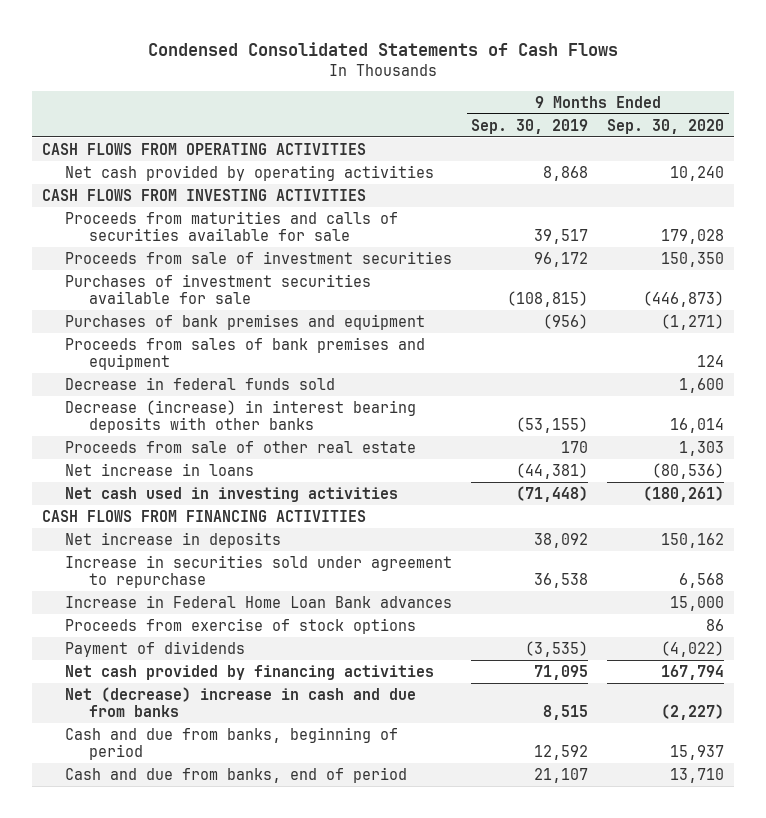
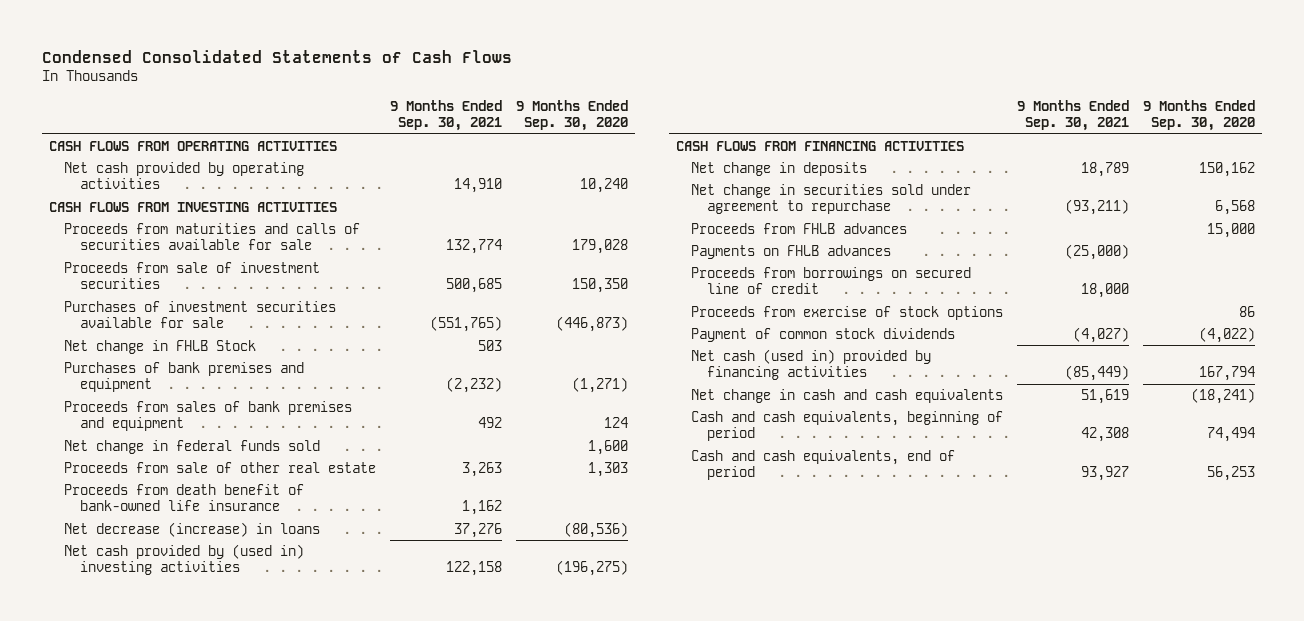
[471,118,589,134] Sep. 30, 2019 -> none
none -> [390,99,503,132] 9 Months Ended Sep. 30, 2021
none -> [64,339,257,354] Net change in FHLB Stock
[65,399,417,434] Decrease (increase) in interest bearing deposits with other banks -> none
[65,376,336,390] Decrease in federal funds sold -> [64,439,321,454] Net change in federal funds sold
none -> [64,483,305,512] Proceeds from death benefit of bank-owned life insurance
[65,462,255,476] Net increase in loans -> [64,521,321,537] Net decrease (increase) in loans
[65,486,399,502] Net cash used in investing activities -> [64,543,305,576] Net cash provided by (used in) investing activities
[643,485,725,502] (180,261) -> [555,560,628,577] (196,275)
[65,594,453,608] Increase in Federal Home Loan Bank advances -> none
[65,531,282,548] Net increase in deposits -> [691,161,868,176] Net change in deposits
[65,554,453,589] Increase in securities sold under agreement to repurchase -> [691,183,972,215] Net change in securities sold under agreement to repurchase
none -> [691,222,908,234] Proceeds from FHLB advances
none -> [691,244,892,259] Payments on FHLB advances
none -> [691,266,972,295] Proceeds from borrowings on secured line of credit
[65,640,246,657] Payment of dividends -> [691,327,956,342] Payment of common stock dividends
[65,664,435,680] Net cash provided by financing activities -> [691,348,932,381] Net cash (used in) provided by financing activities
[65,686,417,718] Net (decrease) increase in cash and due from banks -> [691,388,1004,403] Net change in cash and cash equivalents
[661,704,725,721] (2,227) -> [1191,387,1256,404] (18,241)
[65,726,399,761] Cash and due from banks, beginning of period -> [691,410,1004,442] Cash and cash equivalents, beginning of period
[670,745,725,761] 15,937 -> [1207,427,1256,443] 74,494
[65,766,408,783] Cash and due from banks, end of period -> [691,449,956,481] Cash and cash equivalents, end of period
[670,767,725,783] 13,710 -> [1207,466,1256,482] 56,253

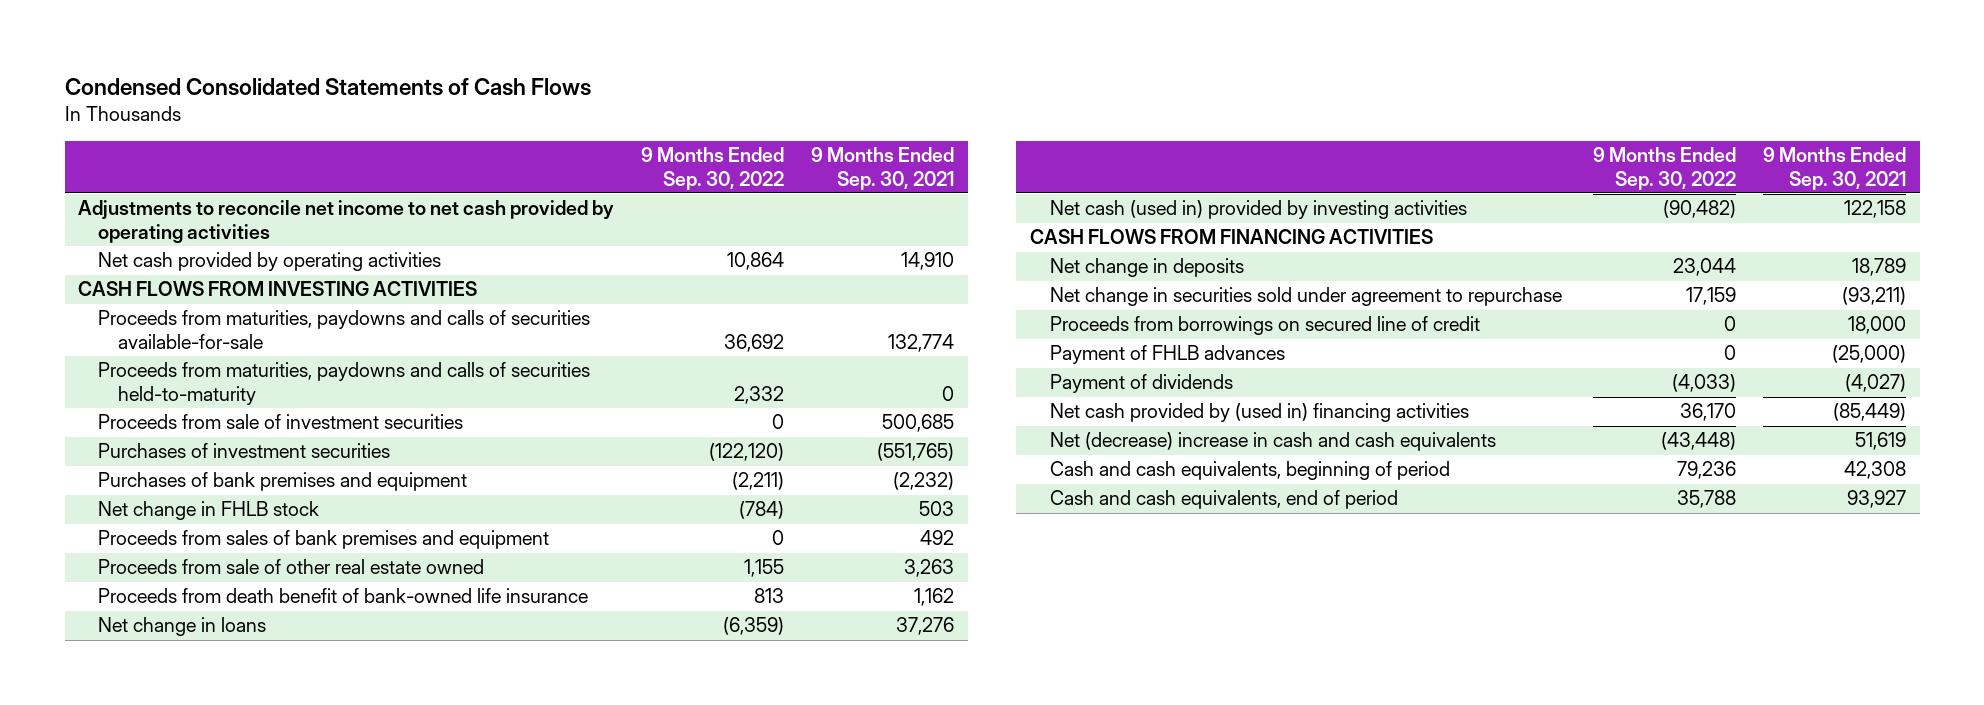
[515,99,628,132] 9 Months Ended Sep. 30, 2020 -> none
none -> [641,147,785,190] 9 Months Ended Sep. 30, 2022
[48,140,337,151] CASH FLOWS FROM OPERATING ACTIVITIES -> none
none -> [78,200,615,244] Adjustments to reconcile net income to net cash provided by operating activities
[64,222,361,251] Proceeds from maturities and calls of securities available for sale -> [97,310,590,350] Proceeds from maturities, paydowns and calls of securities available-for-sale
none -> [97,362,590,406] Proceeds from maturities, paydowns and calls of securities held-to-maturity
[64,339,257,354] Net change in FHLB Stock -> none
[64,300,337,329] Purchases of investment securities available for sale -> [97,443,390,459] Purchases of investment securities
none -> [97,501,319,521] Net change in FHLB stock
[64,439,321,454] Net change in federal funds sold -> none
[64,461,377,473] Proceeds from sale of other real estate -> [97,559,484,575] Proceeds from sale of other real estate owned
[64,521,321,537] Net decrease (increase) in loans -> [97,617,266,637] Net change in loans
[64,543,305,576] Net cash provided by (used in) investing activities -> [1049,200,1467,220] Net cash (used in) provided by investing activities
[691,222,908,234] Proceeds from FHLB advances -> none
[691,244,892,259] Payments on FHLB advances -> none
[691,305,1004,320] Proceeds from exercise of stock options -> none
none -> [1049,345,1285,365] Payment of FHLB advances
[691,327,956,342] Payment of common stock dividends -> [1049,374,1233,394] Payment of dividends
[691,348,932,381] Net cash (used in) provided by financing activities -> [1049,403,1469,423] Net cash provided by (used in) financing activities
[691,388,1004,403] Net change in cash and cash equivalents -> [1049,432,1496,452] Net (decrease) increase in cash and cash equivalents

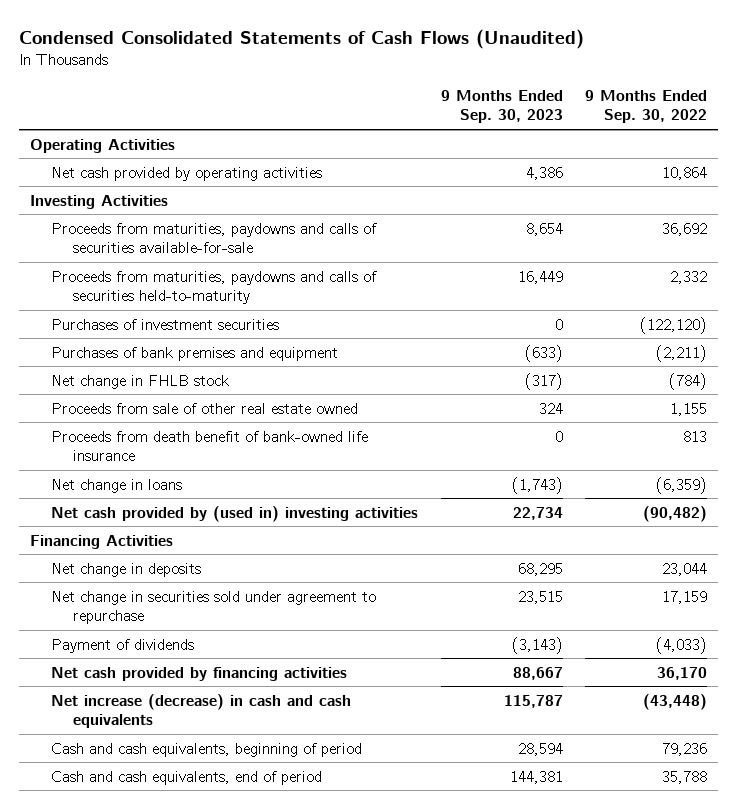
[64,77,591,96] Condensed Consolidated Statements of Cash Flows -> [18,28,584,49] Condensed Consolidated Statements of Cash Flows (Unaudited)
[811,147,955,190] 9 Months Ended Sep. 30, 2021 -> none
none -> [440,89,563,124] 9 Months Ended Sep. 30, 2023
[78,200,615,244] Adjustments to reconcile net income to net cash provided by operating activities -> none
none -> [30,138,176,153] Operating Activities
[78,281,478,297] CASH FLOWS FROM INVESTING ACTIVITIES -> [30,194,169,209] Investing Activities
[97,414,463,430] Proceeds from sale of investment securities -> none
[97,530,549,550] Proceeds from sales of bank premises and equipment -> none
[1049,200,1467,220] Net cash (used in) provided by investing activities -> [51,505,419,522] Net cash provided by (used in) investing activities
[1029,229,1433,245] CASH FLOWS FROM FINANCING ACTIVITIES -> [30,534,174,549] Financing Activities
[1049,316,1480,336] Proceeds from borrowings on secured line of credit -> none
[1049,345,1285,365] Payment of FHLB advances -> none
[1049,403,1469,423] Net cash provided by (used in) financing activities -> [51,666,348,681] Net cash provided by financing activities
[1049,432,1496,452] Net (decrease) increase in cash and cash equivalents -> [51,693,352,729] Net increase (decrease) in cash and cash equivalents

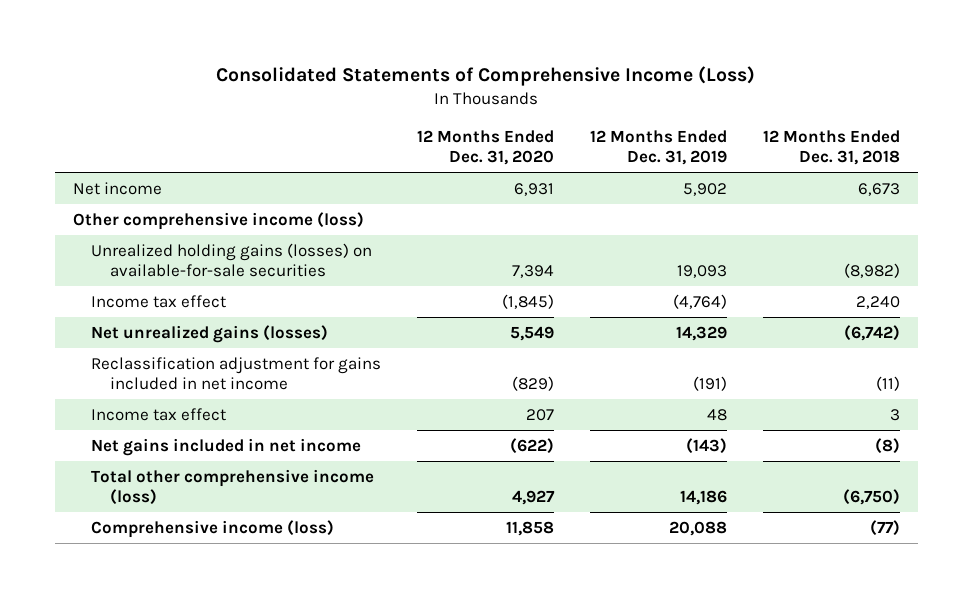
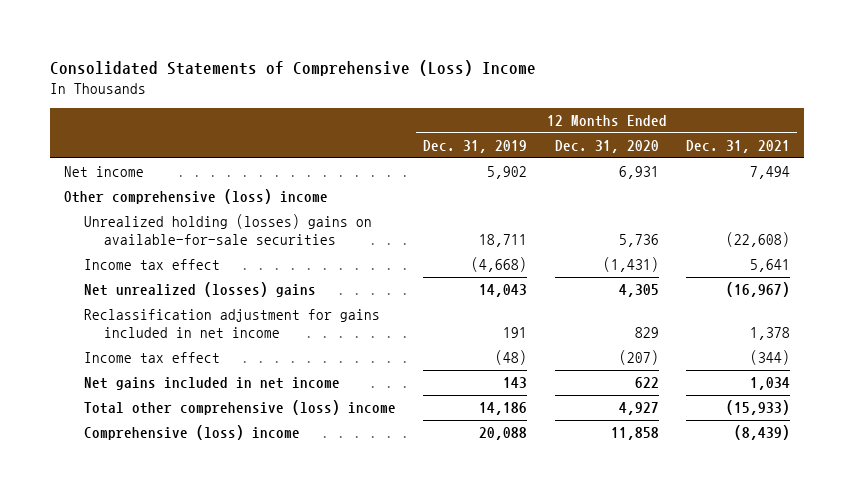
[216,65,756,86] Consolidated Statements of Comprehensive Income (Loss) -> [49,60,536,77] Consolidated Statements of Comprehensive (Loss) Income
[763,129,901,165] 12 Months Ended Dec. 31, 2018 -> none
none -> [686,140,791,154] Dec. 31, 2021
[72,212,364,231] Other comprehensive income (loss) -> [63,189,328,205] Other comprehensive (loss) income
[91,243,373,278] Unrealized holding gains (losses) on available-for-sale securities -> [83,214,372,246] Unrealized holding (losses) gains on available-for-sale securities
[512,265,555,279] 7,394 -> [618,234,659,248] 5,736
[677,265,728,279] 19,093 -> [479,234,528,248] 18,711
[502,294,555,310] (1,845) -> [602,257,659,273] (1,431)
[673,294,728,310] (4,764) -> [471,257,528,273] (4,668)
[91,325,329,344] Net unrealized gains (losses) -> [83,282,316,298] Net unrealized (losses) gains
[510,326,555,342] 5,549 -> [618,284,659,298] 4,305
[676,326,728,342] 14,329 -> [479,284,528,298] 14,043
[512,376,555,392] (829) -> [634,327,659,339] 829
[693,376,728,392] (191) -> [503,327,528,339] 191
[526,409,555,422] 207 -> [618,350,659,366] (207)
[707,409,728,422] 48 -> [495,350,528,366] (48)
[510,438,555,455] (622) -> [634,377,659,389] 622
[686,438,728,455] (143) -> [503,377,528,389] 143
[91,469,375,506] Total other comprehensive income (loss) -> [83,400,396,416] Total other comprehensive (loss) income
[91,520,335,539] Comprehensive income (loss) -> [83,425,300,441] Comprehensive (loss) income

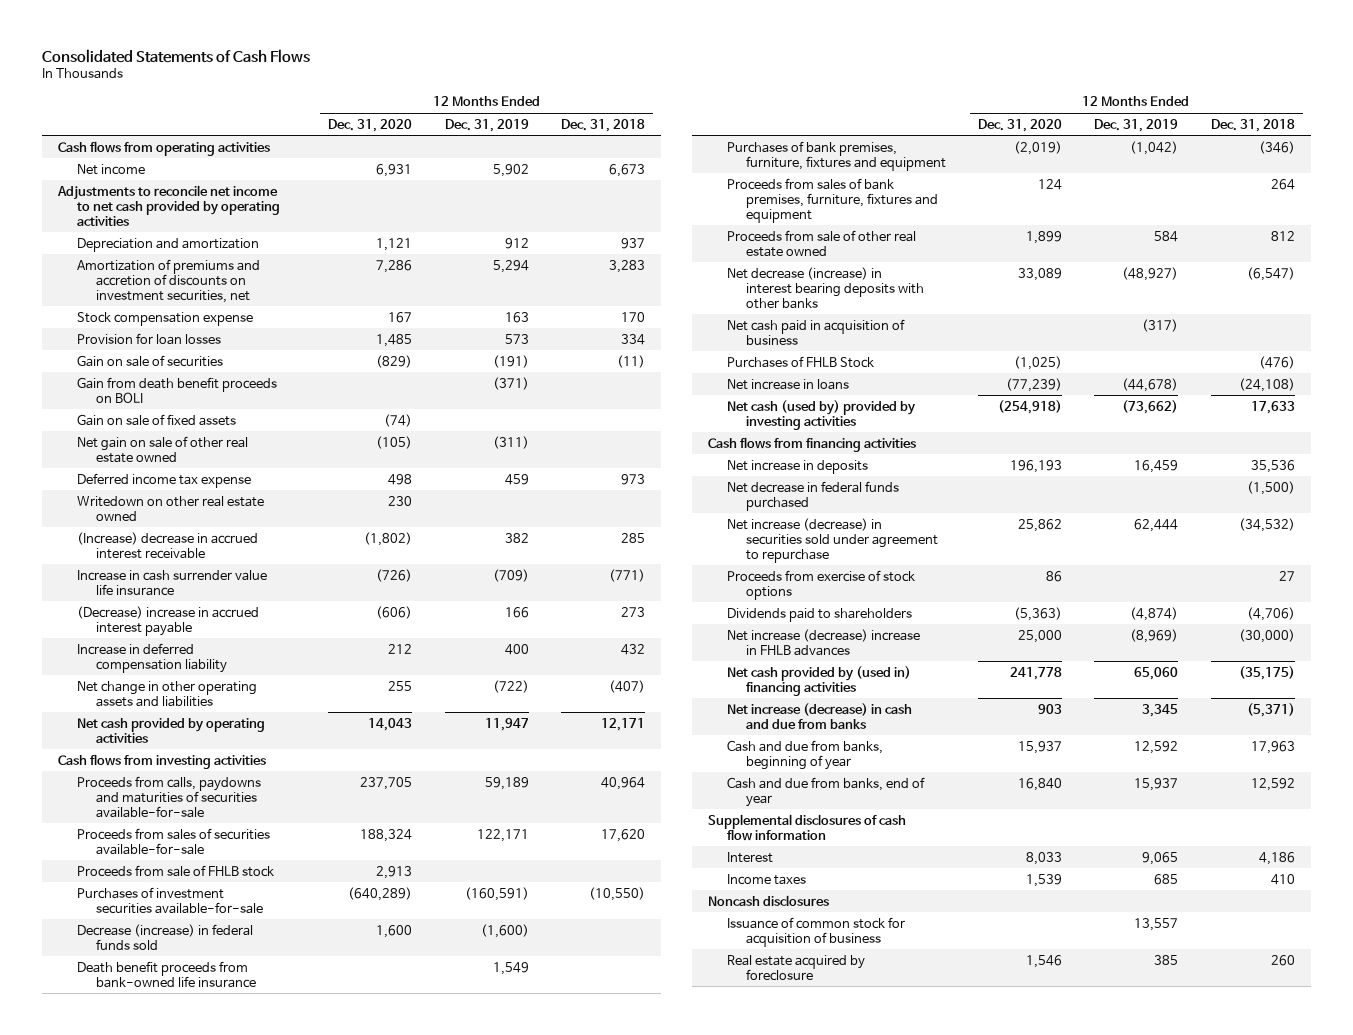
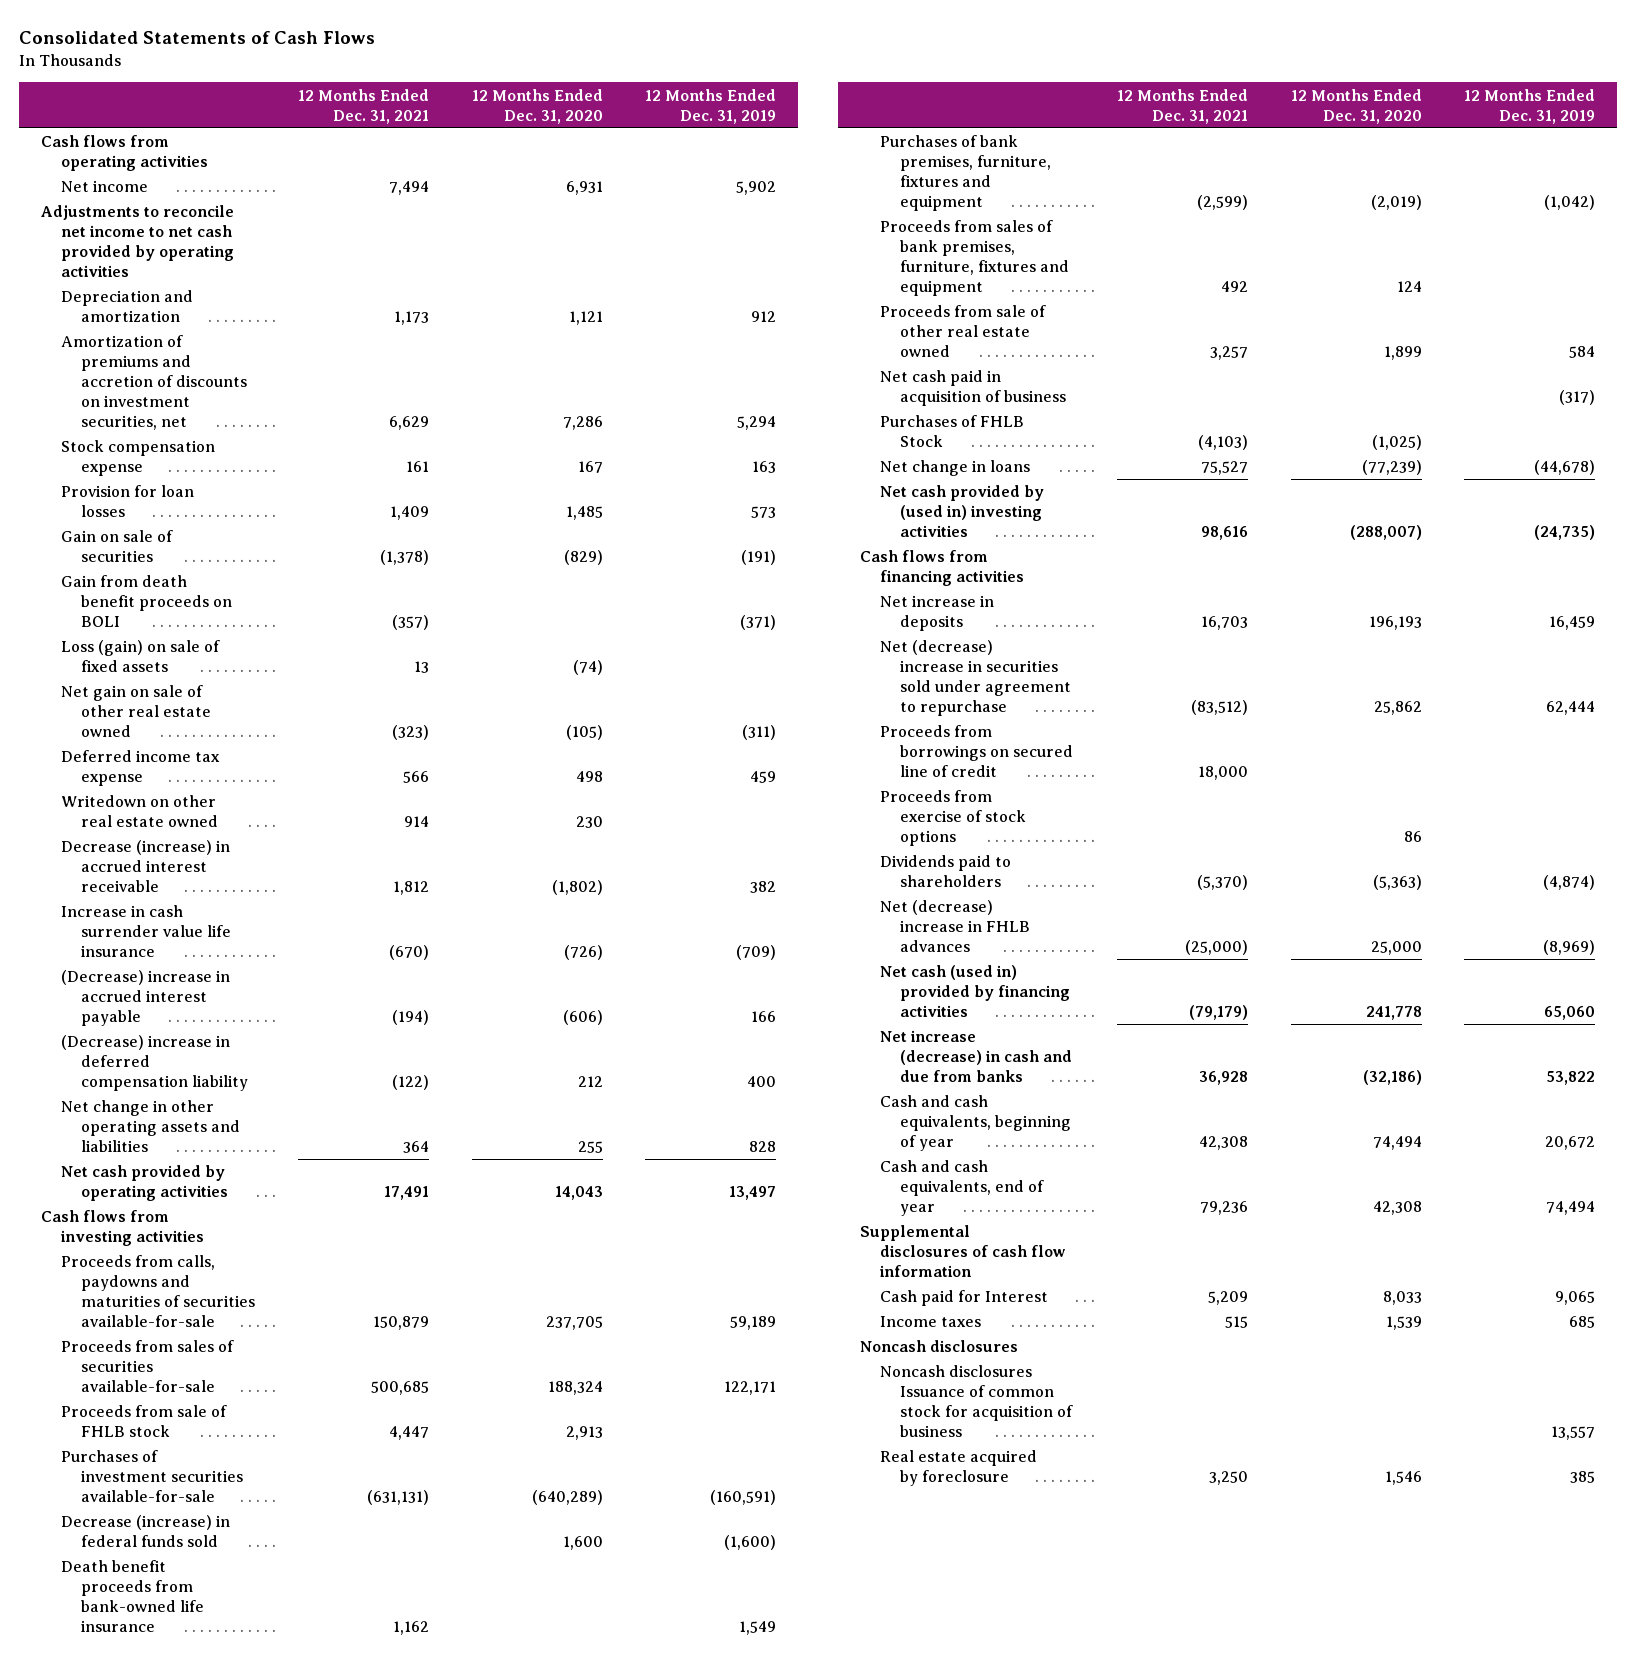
[560,118,645,132] Dec. 31, 2018 -> none
none -> [297,88,429,124] 12 Months Ended Dec. 31, 2021
[77,413,237,426] Gain on sale of fixed assets -> [60,640,220,673] Loss (gain) on sale of fixed assets
[77,531,259,559] (Increase) decrease in accrued interest receivable -> [60,840,230,893] Decrease (increase) in accrued interest receivable
[77,642,228,673] Increase in deferred compensation liability -> [60,1035,249,1092] (Decrease) increase in deferred compensation liability
[492,679,529,693] (722) -> [749,1141,777,1153] 828
[484,717,529,731] 11,947 -> [729,1186,777,1201] 13,497
[727,266,925,309] Net decrease (increase) in interest bearing deposits with other banks -> none
[727,378,850,390] Net increase in loans -> [879,460,1030,477] Net change in loans
[727,399,917,430] Net cash (used by) provided by investing activities -> [879,485,1044,538] Net cash provided by (used in) investing activities
[998,399,1063,414] (254,918) -> [1349,525,1422,541] (288,007)
[1122,399,1179,414] (73,662) -> [1534,525,1596,541] (24,735)
[727,480,900,511] Net decrease in federal funds purchased -> none
[727,517,939,563] Net increase (decrease) in securities sold under agreement to repurchase -> [879,640,1072,717] Net (decrease) increase in securities sold under agreement to repurchase
none -> [879,725,1074,778] Proceeds from borrowings on secured line of credit
[727,628,921,656] Net increase (decrease) increase in FHLB advances -> [879,900,1031,953] Net (decrease) increase in FHLB advances
[727,665,912,696] Net cash provided by (used in) financing activities -> [879,965,1071,1018] Net cash (used in) provided by financing activities
[1038,703,1063,714] 903 -> [1362,1070,1422,1086] (32,186)
[1142,703,1179,717] 3,345 -> [1546,1071,1596,1086] 53,822
[727,739,884,770] Cash and due from banks, beginning of year -> [879,1095,1072,1152] Cash and cash equivalents, beginning of year
[1018,740,1063,754] 15,937 -> [1372,1136,1422,1151] 74,494
[1134,740,1179,754] 12,592 -> [1545,1136,1596,1151] 20,672
[727,776,926,807] Cash and due from banks, end of year -> [879,1160,1045,1217] Cash and cash equivalents, end of year
[1018,777,1063,791] 16,840 -> [1372,1201,1422,1216] 42,308
[1134,777,1179,791] 15,937 -> [1546,1201,1596,1216] 74,494
[727,851,774,863] Interest -> [879,1290,1048,1307] Cash paid for Interest
[727,916,906,947] Issuance of common stock for acquisition of business -> [879,1365,1074,1438] Noncash disclosures Issuance of common stock for acquisition of business

